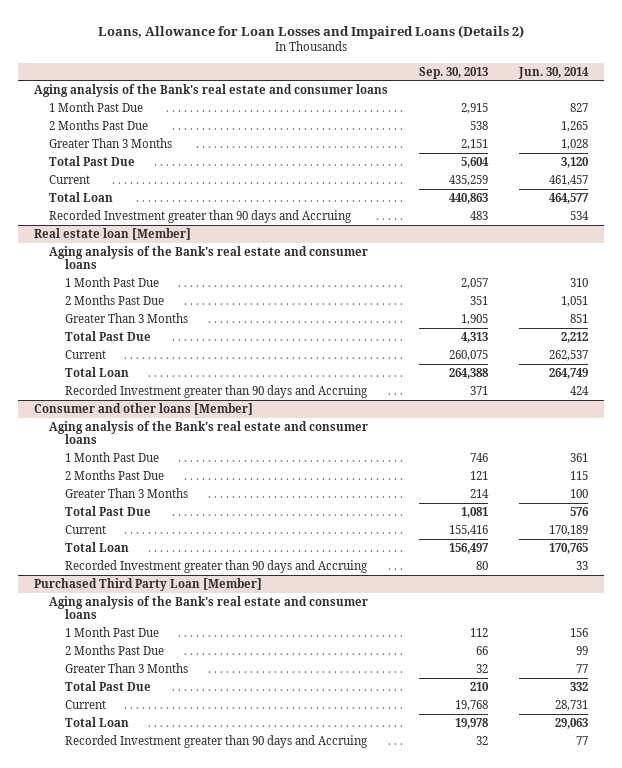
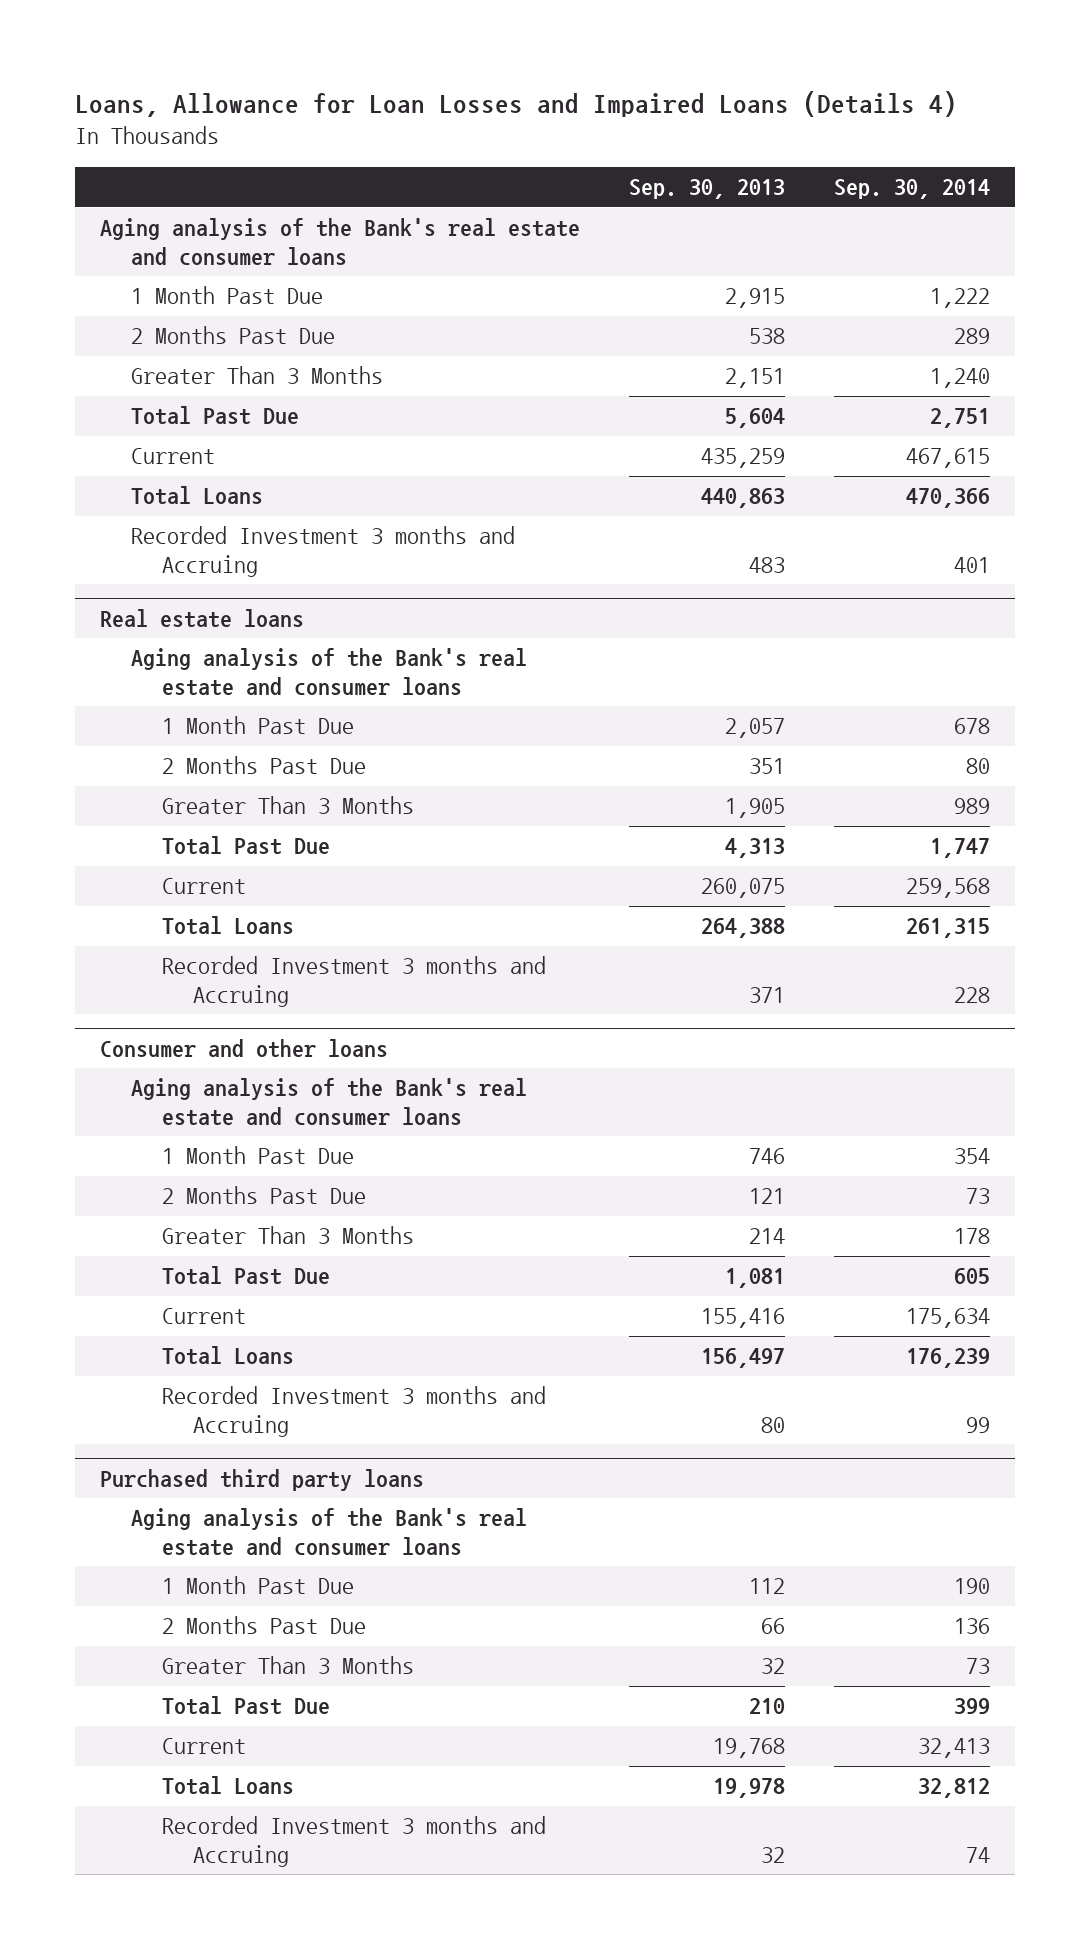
[97,24,524,39] Loans, Allowance for Loan Losses and Impaired Loans (Details 2) -> [75,90,958,117] Loans, Allowance for Loan Losses and Impaired Loans (Details 4)
[517,66,589,79] Jun. 30, 2014 -> none
none -> [834,179,991,200] Sep. 30, 2014
[49,191,114,202] Total Loan -> [131,486,264,506] Total Loans
[49,209,353,223] Recorded Investment greater than 90 days and Accruing -> [131,526,516,577] Recorded Investment 3 months and Accruing
[33,227,191,240] Real estate loan [Member] -> [100,608,305,628] Real estate loans
[64,366,129,377] Total Loan -> [162,916,295,936] Total Loans
[64,384,368,398] Recorded Investment greater than 90 days and Accruing -> [162,956,547,1007] Recorded Investment 3 months and Accruing
[33,402,253,415] Consumer and other loans [Member] -> [100,1038,389,1058] Consumer and other loans
[64,541,129,552] Total Loan -> [162,1346,295,1366] Total Loans
[64,559,368,573] Recorded Investment greater than 90 days and Accruing -> [162,1386,547,1437] Recorded Investment 3 months and Accruing
[33,577,262,591] Purchased Third Party Loan [Member] -> [100,1468,425,1491] Purchased third party loans
[64,716,129,727] Total Loan -> [162,1776,295,1796] Total Loans
[64,734,368,748] Recorded Investment greater than 90 days and Accruing -> [162,1816,547,1867] Recorded Investment 3 months and Accruing

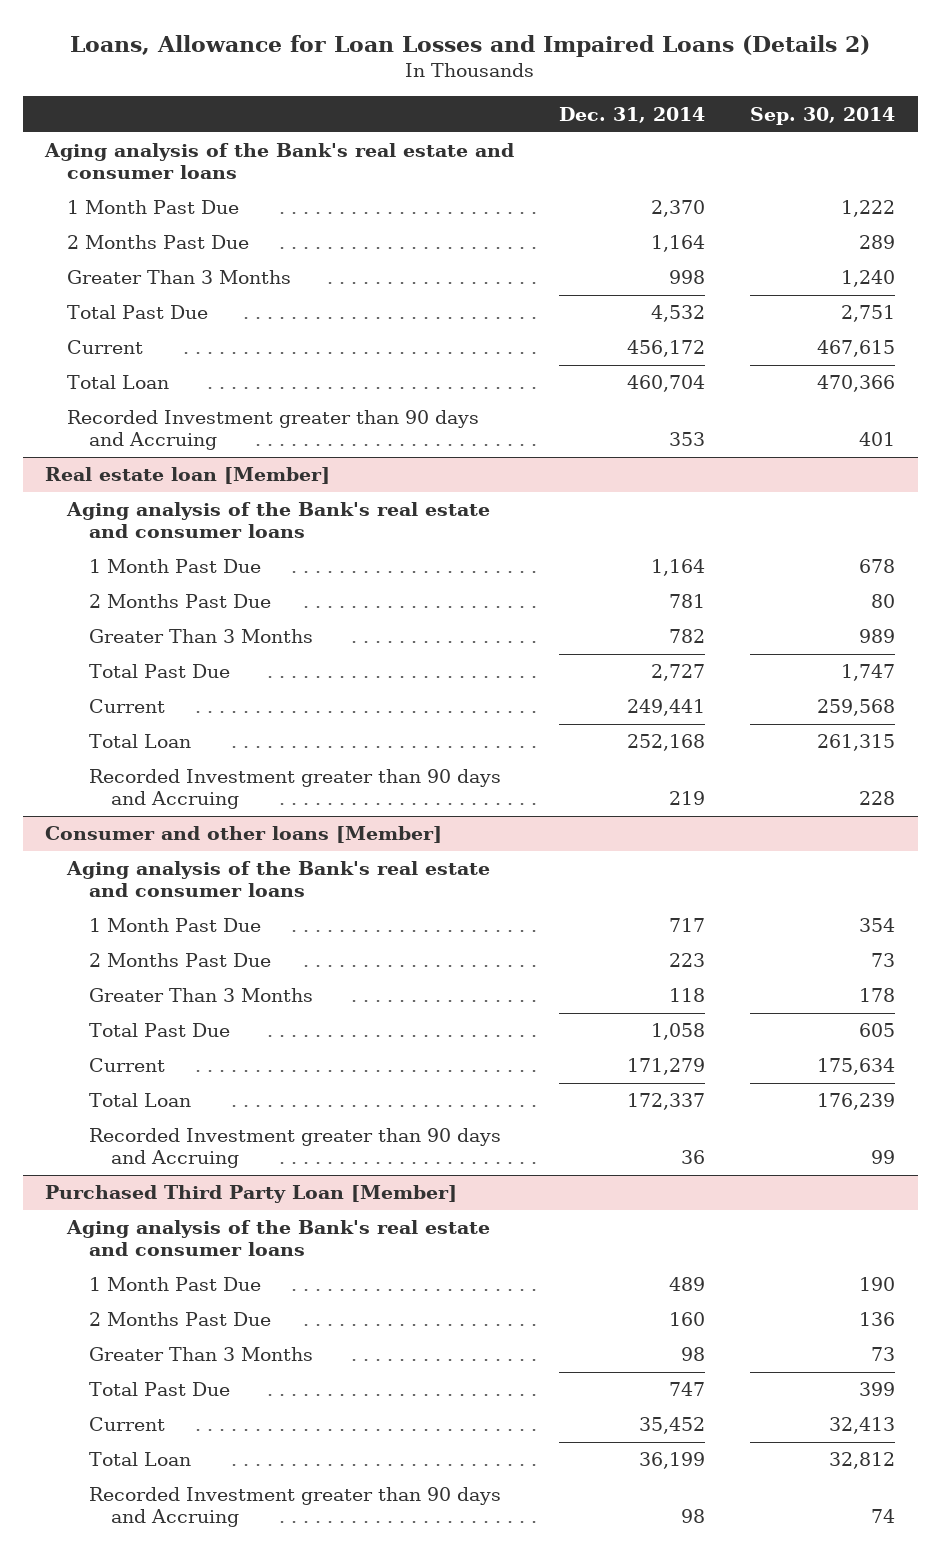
[75,90,958,117] Loans, Allowance for Loan Losses and Impaired Loans (Details 4) -> [70,34,871,57] Loans, Allowance for Loan Losses and Impaired Loans (Details 2)
[629,179,786,200] Sep. 30, 2013 -> none
none -> [559,106,706,123] Dec. 31, 2014
[131,486,264,506] Total Loans -> [67,375,170,390] Total Loan
[131,526,516,577] Recorded Investment 3 months and Accruing -> [67,410,480,451] Recorded Investment greater than 90 days and Accruing
[100,608,305,628] Real estate loans -> [45,467,331,485] Real estate loan [Member]
[162,916,295,936] Total Loans -> [88,734,191,749] Total Loan
[162,956,547,1007] Recorded Investment 3 months and Accruing -> [88,769,501,810] Recorded Investment greater than 90 days and Accruing
[100,1038,389,1058] Consumer and other loans -> [45,826,443,844] Consumer and other loans [Member]
[162,1346,295,1366] Total Loans -> [88,1093,191,1108] Total Loan
[162,1386,547,1437] Recorded Investment 3 months and Accruing -> [88,1128,501,1169] Recorded Investment greater than 90 days and Accruing
[100,1468,425,1491] Purchased third party loans -> [45,1185,458,1204] Purchased Third Party Loan [Member]
[162,1776,295,1796] Total Loans -> [88,1452,191,1467] Total Loan
[162,1816,547,1867] Recorded Investment 3 months and Accruing -> [88,1487,501,1528] Recorded Investment greater than 90 days and Accruing

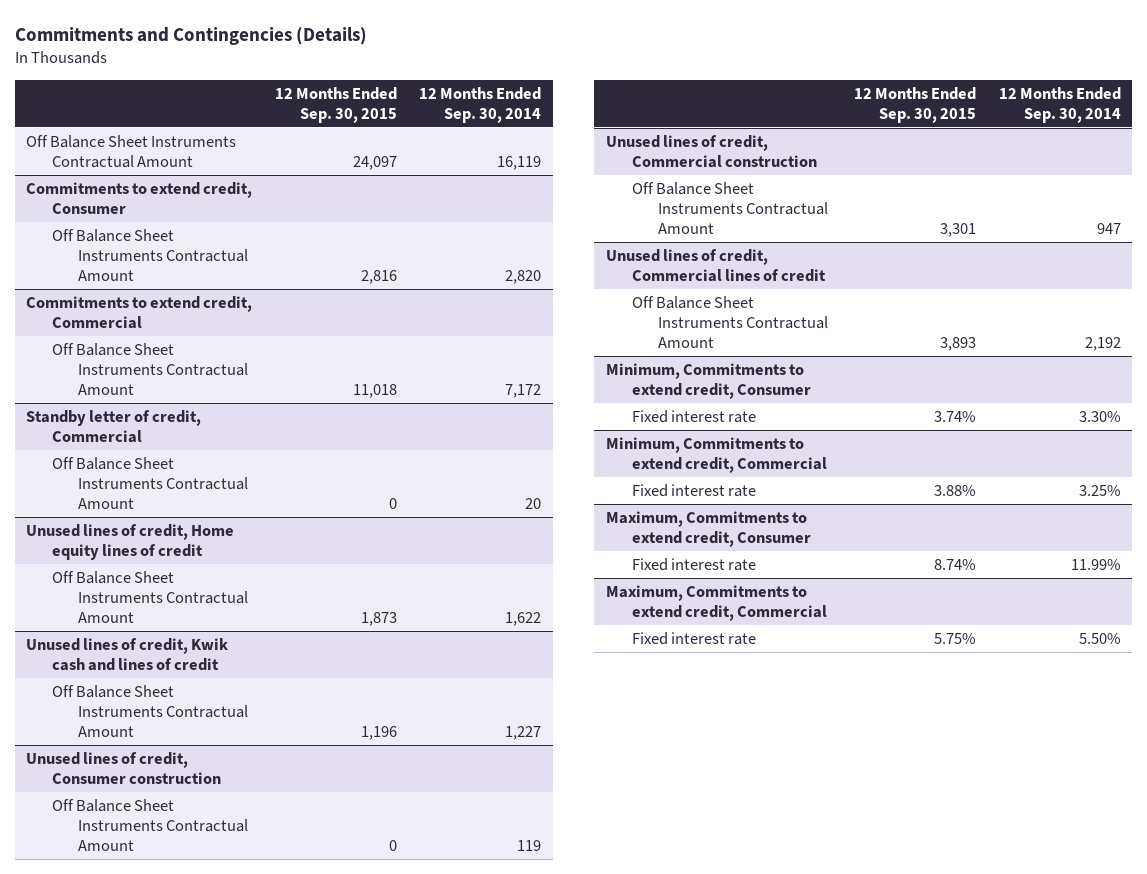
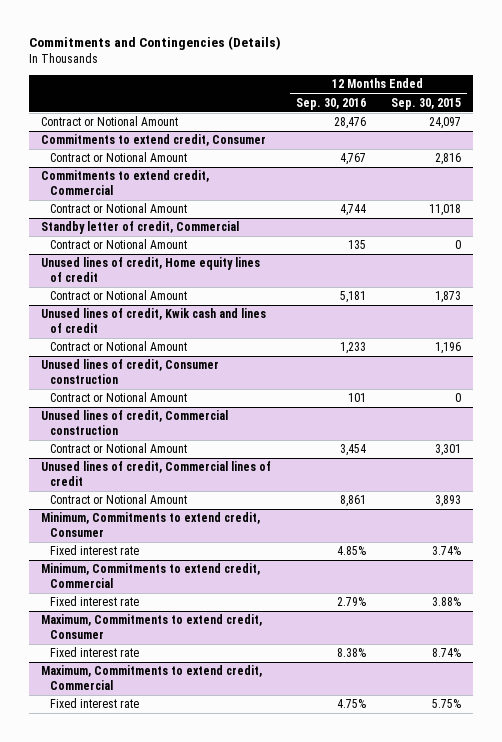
[419,86,542,123] 12 Months Ended Sep. 30, 2014 -> none
none -> [295,97,366,110] Sep. 30, 2016
[26,134,237,169] Off Balance Sheet Instruments Contractual Amount -> [41,116,179,127] Contract or Notional Amount
[52,228,249,282] Off Balance Sheet Instruments Contractual Amount -> [50,152,188,163] Contract or Notional Amount
[52,342,249,396] Off Balance Sheet Instruments Contractual Amount -> [50,203,188,214] Contract or Notional Amount
[52,456,249,510] Off Balance Sheet Instruments Contractual Amount -> [50,239,188,250] Contract or Notional Amount
[52,570,249,624] Off Balance Sheet Instruments Contractual Amount -> [50,290,188,301] Contract or Notional Amount
[52,684,249,738] Off Balance Sheet Instruments Contractual Amount -> [50,341,188,352] Contract or Notional Amount
[52,798,249,852] Off Balance Sheet Instruments Contractual Amount -> [50,392,188,403] Contract or Notional Amount
[631,181,829,235] Off Balance Sheet Instruments Contractual Amount -> [50,443,188,454] Contract or Notional Amount
[631,295,829,349] Off Balance Sheet Instruments Contractual Amount -> [50,494,188,505] Contract or Notional Amount

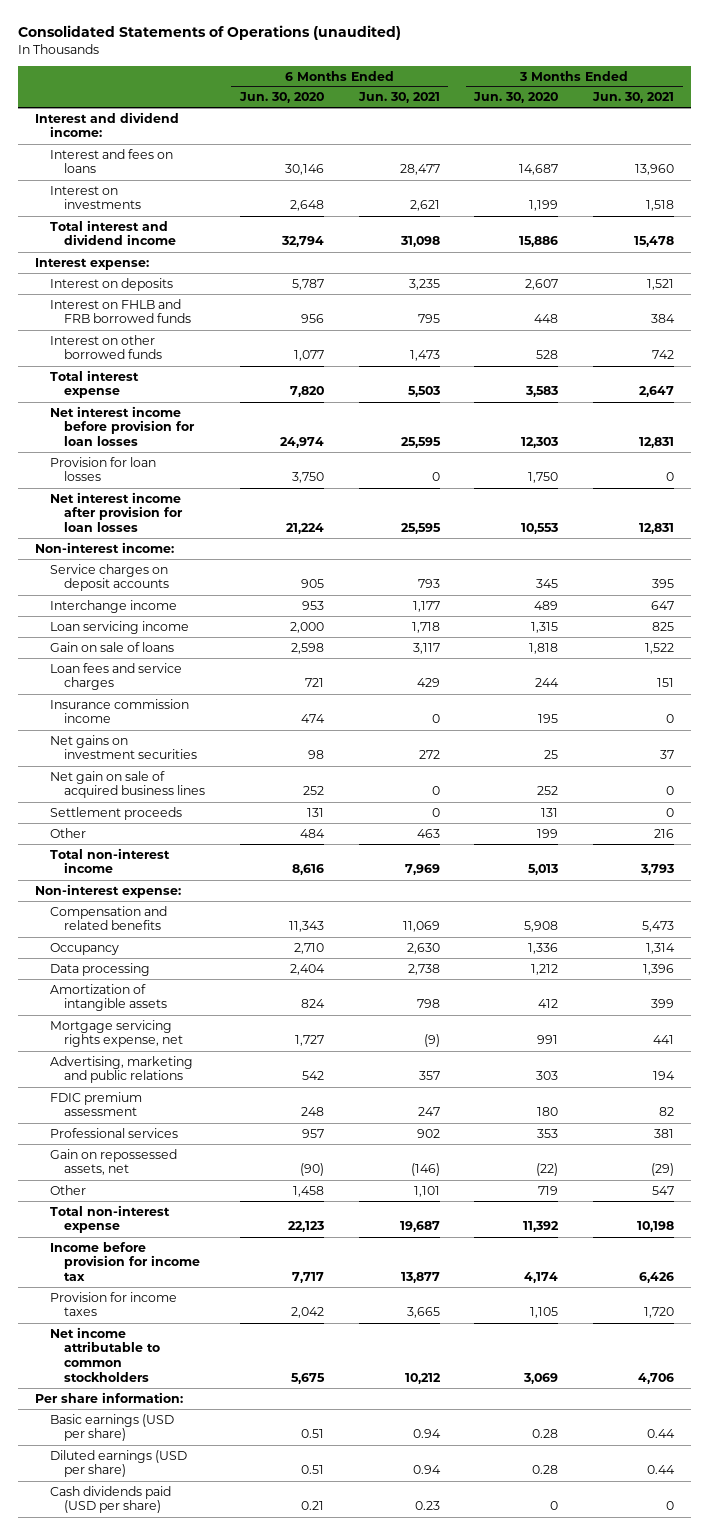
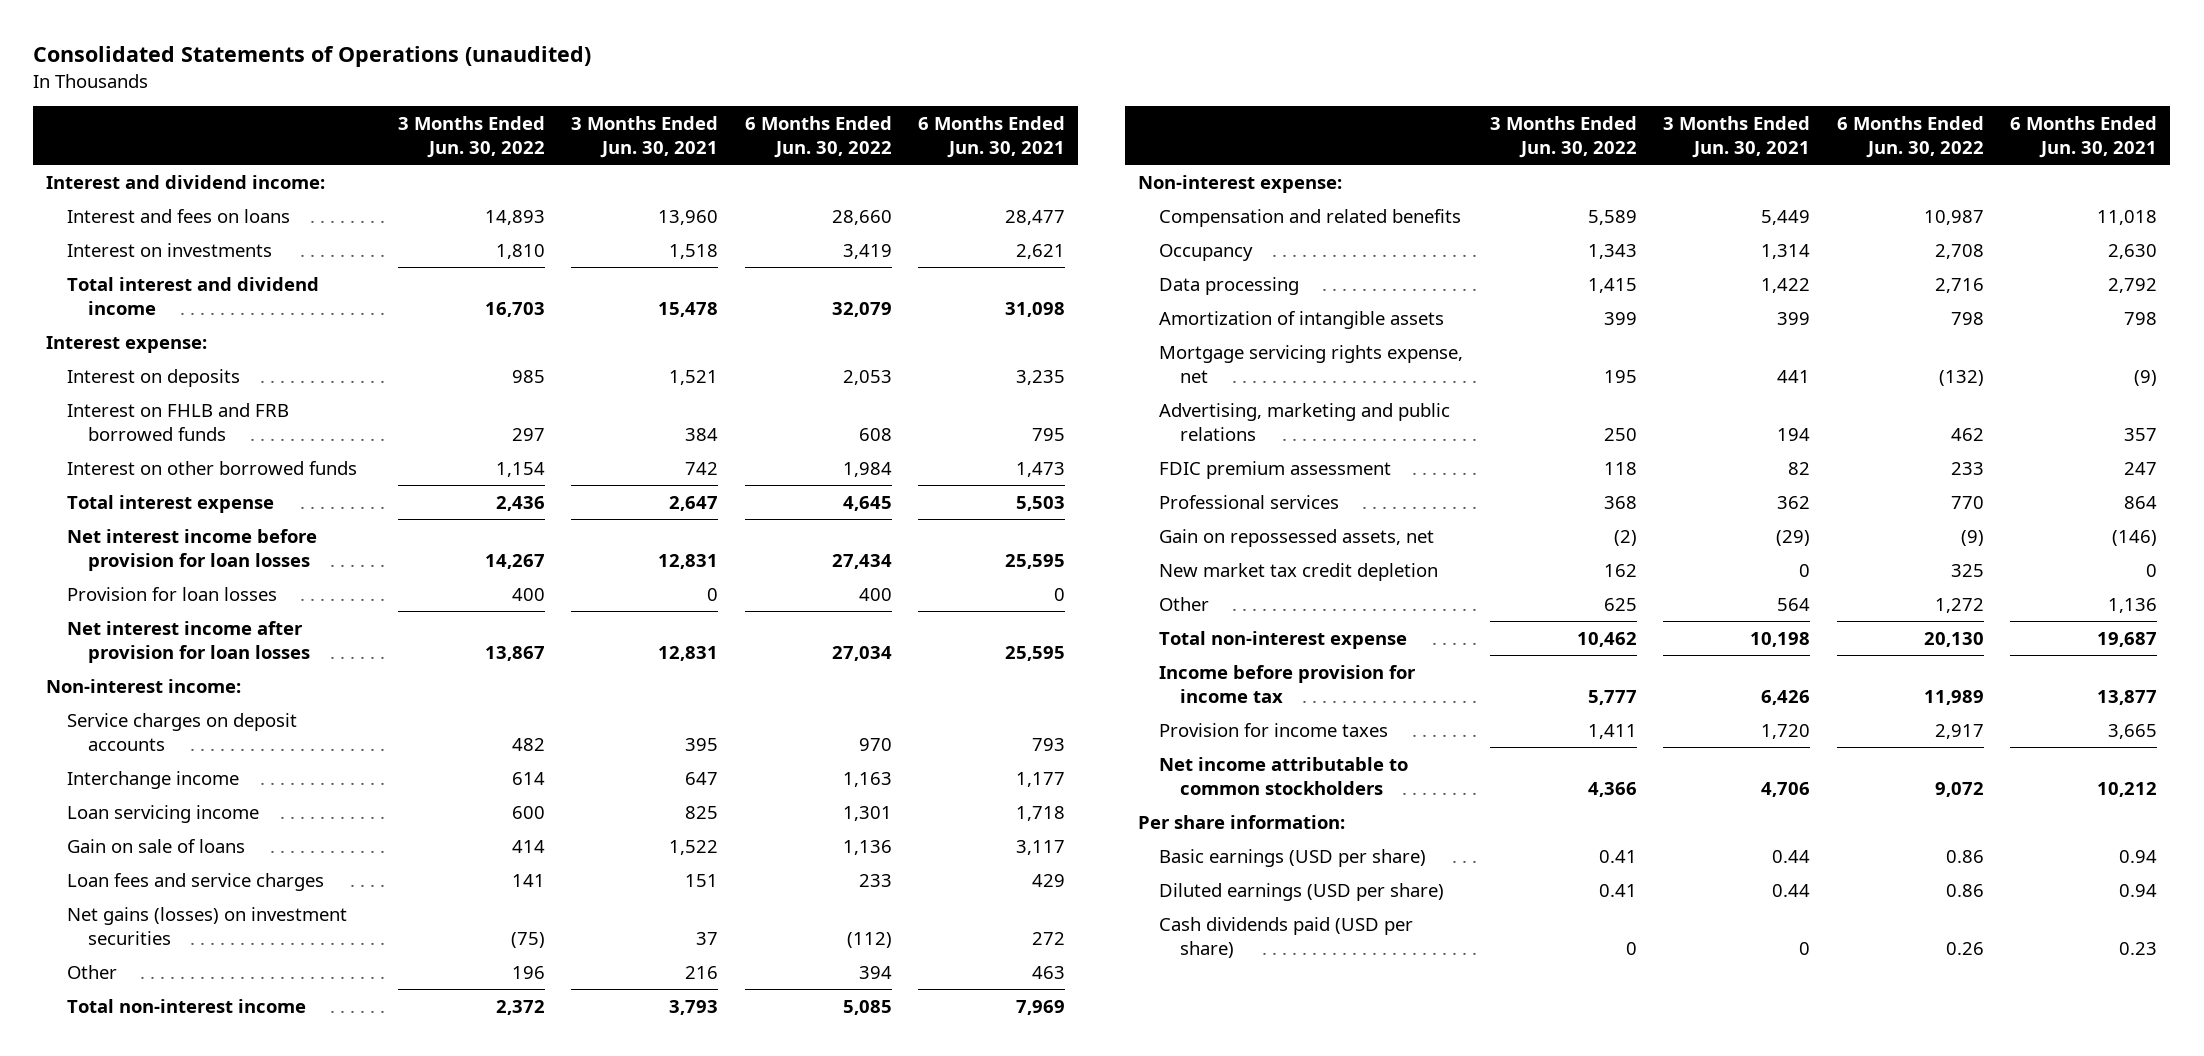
[238,92,324,104] Jun. 30, 2020 -> none
[473,92,559,104] Jun. 30, 2020 -> none
none -> [397,116,545,158] 3 Months Ended Jun. 30, 2022
none -> [744,116,892,158] 6 Months Ended Jun. 30, 2022
[49,698,189,724] Insurance commission income -> none
[49,770,206,799] Net gain on sale of acquired business lines -> none
[49,806,182,820] Settlement proceeds -> none
[49,734,198,760] Net gains on investment securities -> [67,906,348,945] Net gains (losses) on investment securities
[402,921,440,933] 11,069 -> [2097,209,2158,225] 11,018
[641,921,674,933] 5,473 -> [1761,209,1811,225] 5,449
[407,963,440,975] 2,738 -> [2108,277,2158,293] 2,792
[642,963,674,975] 1,396 -> [1761,277,1811,293] 1,422
[416,1128,440,1138] 902 -> [2124,495,2158,509] 864
[653,1128,674,1138] 381 -> [1777,495,1811,509] 362
none -> [1159,562,1439,581] New market tax credit depletion
[413,1185,440,1197] 1,101 -> [2108,597,2158,613] 1,136
[651,1185,674,1195] 547 -> [1777,597,1811,611] 564

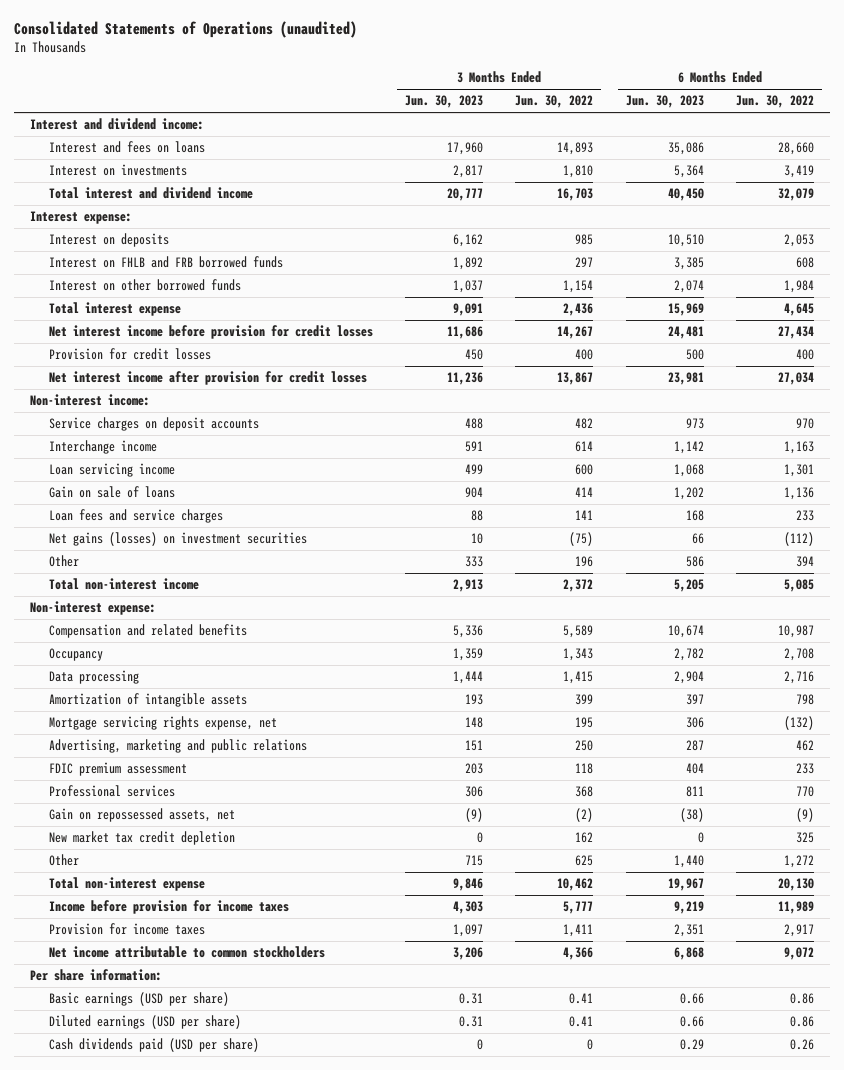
[571,116,719,158] 3 Months Ended Jun. 30, 2021 -> none
[918,116,1066,158] 6 Months Ended Jun. 30, 2021 -> none
none -> [404,95,483,109] Jun. 30, 2023
none -> [625,95,704,109] Jun. 30, 2023
[67,528,318,571] Net interest income before provision for loan losses -> [48,325,373,340] Net interest income before provision for credit losses
[67,586,278,601] Provision for loan losses -> [48,348,211,361] Provision for credit losses
[67,620,311,663] Net interest income after provision for loan losses -> [48,371,367,386] Net interest income after provision for credit losses
[1159,664,1417,703] Income before provision for income tax -> [48,900,289,915] Income before provision for income taxes

